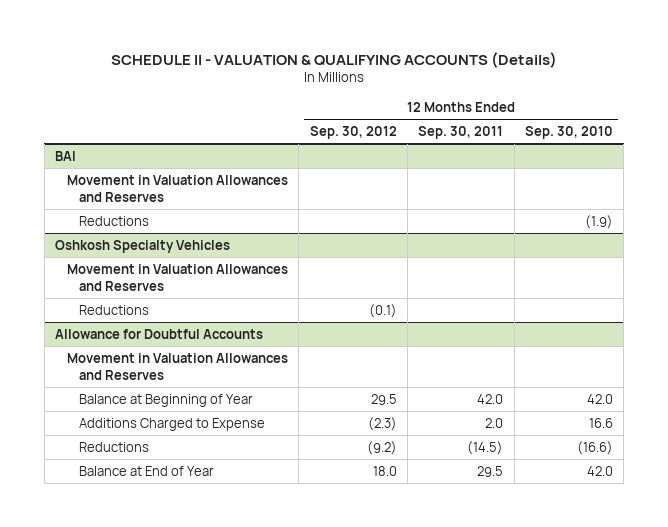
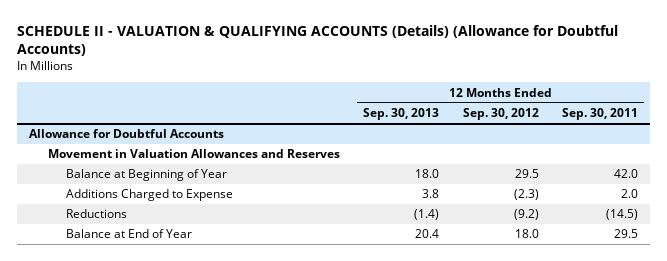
[111,51,558,68] SCHEDULE II - VALUATION & QUALIFYING ACCOUNTS (Details) -> [17,24,619,57] SCHEDULE II - VALUATION & QUALIFYING ACCOUNTS (Details) (Allowance for Doubtful Accounts)
[524,126,613,140] Sep. 30, 2010 -> none
none -> [363,108,440,121] Sep. 30, 2013
[55,150,77,161] BAI -> none
[66,174,288,202] Movement in Valuation Allowances and Reserves -> none
[78,215,149,226] Reductions -> none
[55,239,231,253] Oshkosh Specialty Vehicles -> none
[66,263,288,291] Movement in Valuation Allowances and Reserves -> none
[78,304,149,315] Reductions -> none

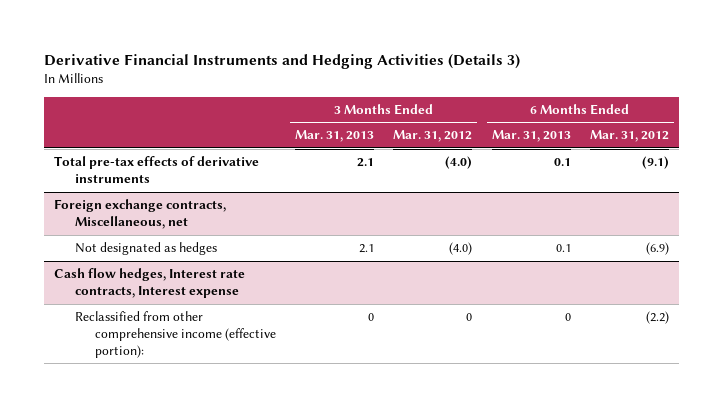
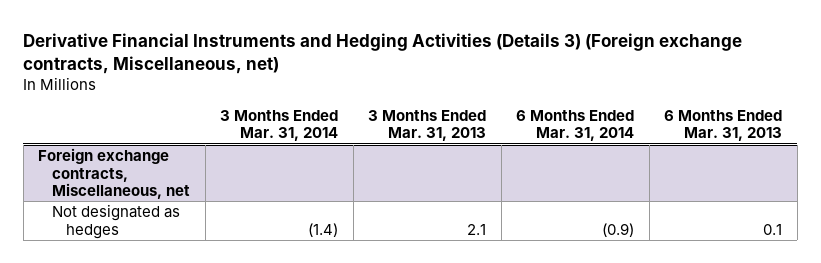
[44,54,521,70] Derivative Financial Instruments and Hedging Activities (Details 3) -> [23,32,743,74] Derivative Financial Instruments and Hedging Activities (Details 3) (Foreign exchange contracts, Miscellaneous, net)
[393,130,473,143] Mar. 31, 2012 -> none
[590,130,670,143] Mar. 31, 2012 -> none
none -> [220,109,339,142] 3 Months Ended Mar. 31, 2014
none -> [516,109,635,142] 6 Months Ended Mar. 31, 2014
[54,156,260,184] Total pre-tax effects of derivative instruments -> none
[54,268,246,299] Cash flow hedges, Interest rate contracts, Interest expense -> none
[74,311,276,358] Reclassified from other comprehensive income (effective portion): -> none

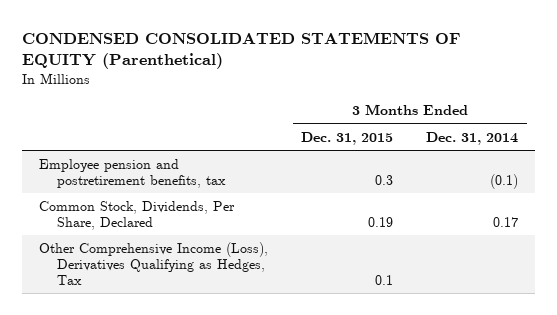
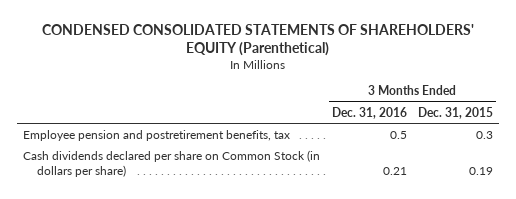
[22,31,462,70] CONDENSED CONSOLIDATED STATEMENTS OF EQUITY (Parenthetical) -> [42,23,475,56] CONDENSED CONSOLIDATED STATEMENTS OF SHAREHOLDERS' EQUITY (Parenthetical)
[426,131,519,145] Dec. 31, 2014 -> none
none -> [331,106,407,119] Dec. 31, 2016
[39,241,269,286] Other Comprehensive Income (Loss), Derivatives Qualifying as Hedges, Tax -> none
[39,200,236,230] Common Stock, Dividends, Per Share, Declared -> [22,149,320,178] Cash dividends declared per share on Common Stock (in dollars per share)

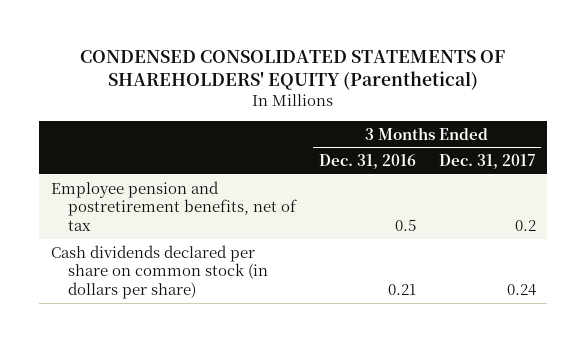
[418,106,494,119] Dec. 31, 2015 -> none
none -> [438,154,536,170] Dec. 31, 2017
[22,129,290,141] Employee pension and postretirement benefits, tax -> [50,180,298,231] Employee pension and postretirement benefits, net of tax
[22,149,320,178] Cash dividends declared per share on Common Stock (in dollars per share) -> [50,244,269,299] Cash dividends declared per share on common stock (in dollars per share)

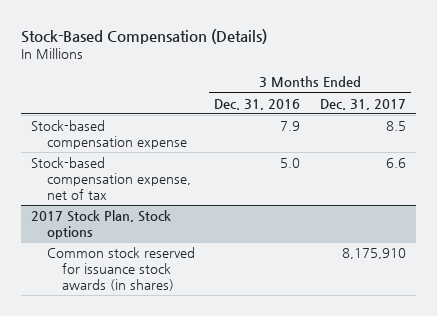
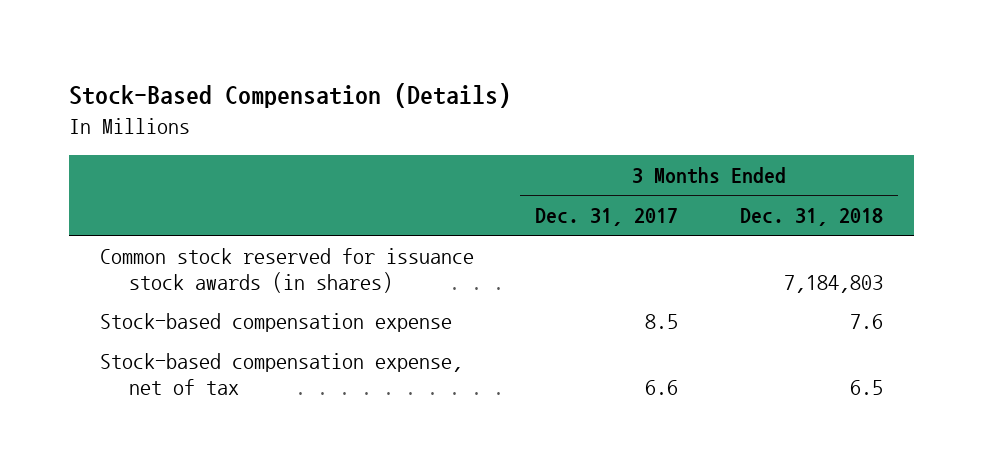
[214,98,301,110] Dec. 31, 2016 -> none
none -> [739,208,883,227] Dec. 31, 2018
none -> [99,248,474,293] Common stock reserved for issuance stock awards (in shares)
[30,210,171,240] 2017 Stock Plan, Stock options -> none
[46,247,195,292] Common stock reserved for issuance stock awards (in shares) -> none

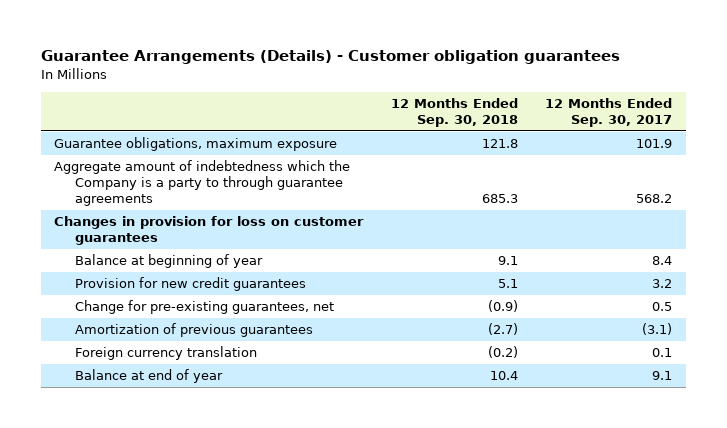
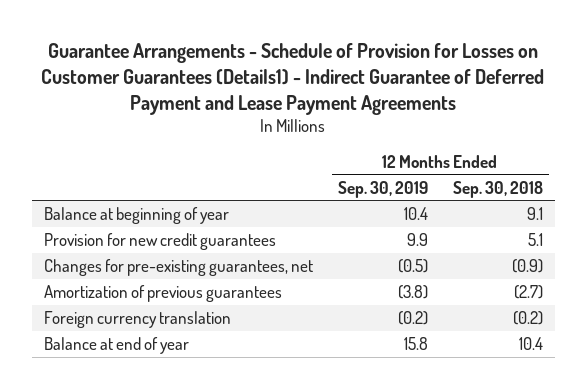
[40,50,620,65] Guarantee Arrangements (Details) - Customer obligation guarantees -> [41,42,545,115] Guarantee Arrangements - Schedule of Provision for Losses on Customer Guarantees (Details1) - Indirect Guarantee of Deferred Payment and Lease Payment Agreements
[545,98,673,128] 12 Months Ended Sep. 30, 2017 -> none
none -> [337,180,428,198] Sep. 30, 2019
[54,137,338,152] Guarantee obligations, maximum exposure -> none
[54,160,351,207] Aggregate amount of indebtedness which the Company is a party to through guarantee agreements -> none
[54,216,365,246] Changes in provision for loss on customer guarantees -> none
[75,300,335,315] Change for pre-existing guarantees, net -> [44,258,314,276] Changes for pre-existing guarantees, net

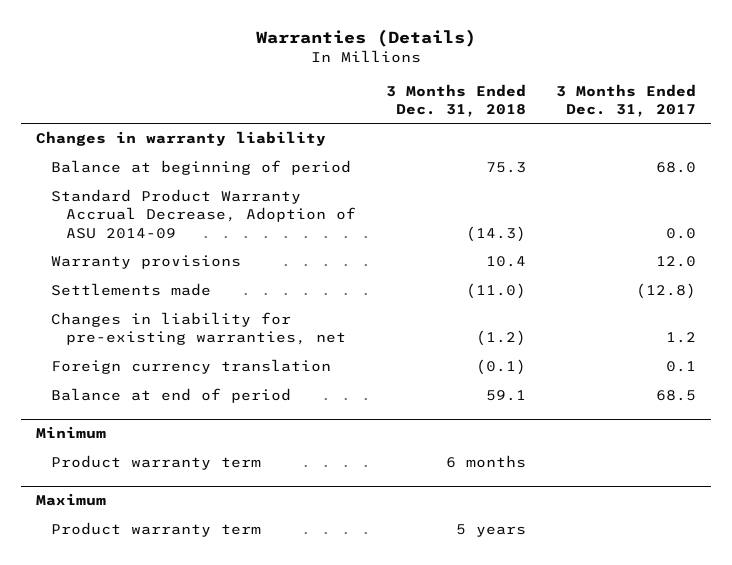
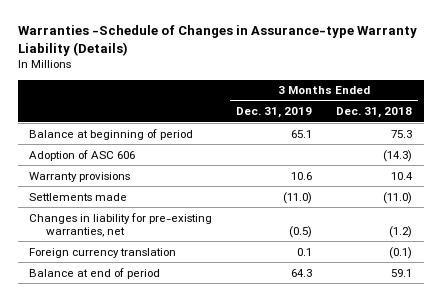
[255,29,476,48] Warranties (Details) -> [17,25,417,56] Warranties -Schedule of Changes in Assurance-type Warranty Liability (Details)
[555,83,696,117] 3 Months Ended Dec. 31, 2017 -> none
none -> [236,107,313,119] Dec. 31, 2019
[36,131,327,147] Changes in warranty liability -> none
[51,189,357,239] Standard Product Warranty Accrual Decrease, Adoption of ASU 2014-09 -> [29,149,136,161] Adoption of ASC 606
[36,426,107,440] Minimum -> none
[51,455,262,471] Product warranty term -> none
[36,493,107,507] Maximum -> none
[51,522,262,538] Product warranty term -> none

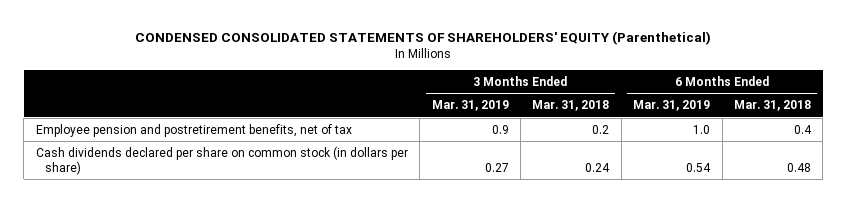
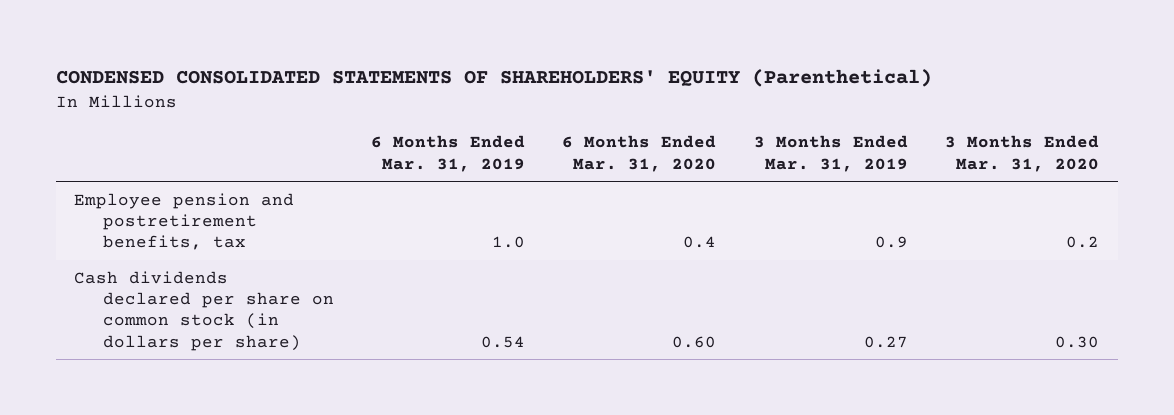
[532,100,610,112] Mar. 31, 2018 -> none
[734,100,812,112] Mar. 31, 2018 -> none
none -> [562,135,717,172] 6 Months Ended Mar. 31, 2020
none -> [945,135,1100,172] 3 Months Ended Mar. 31, 2020
[35,123,352,137] Employee pension and postretirement benefits, net of tax -> [74,192,295,251] Employee pension and postretirement benefits, tax

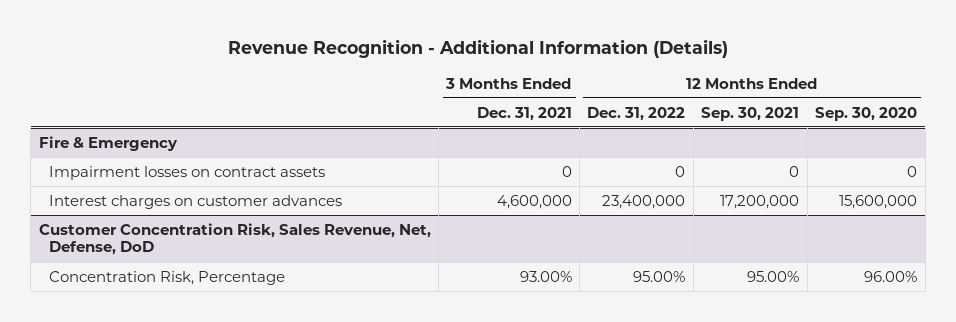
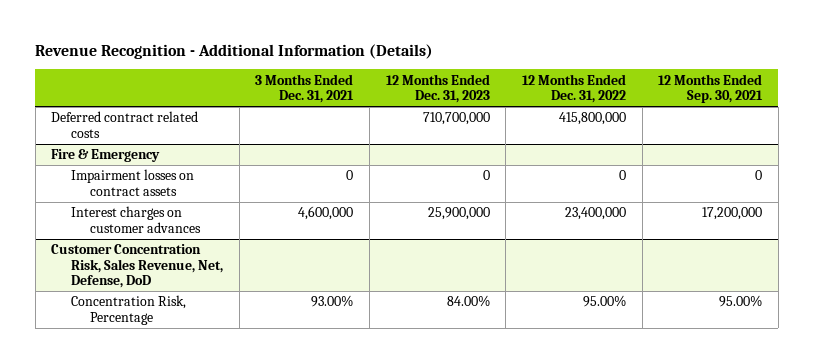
[815,106,918,121] Sep. 30, 2020 -> none
none -> [385,73,490,104] 12 Months Ended Dec. 31, 2023
none -> [51,111,199,138] Deferred contract related costs

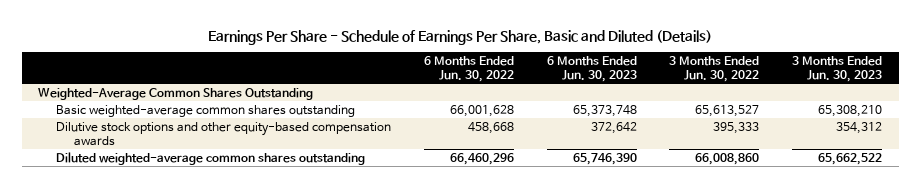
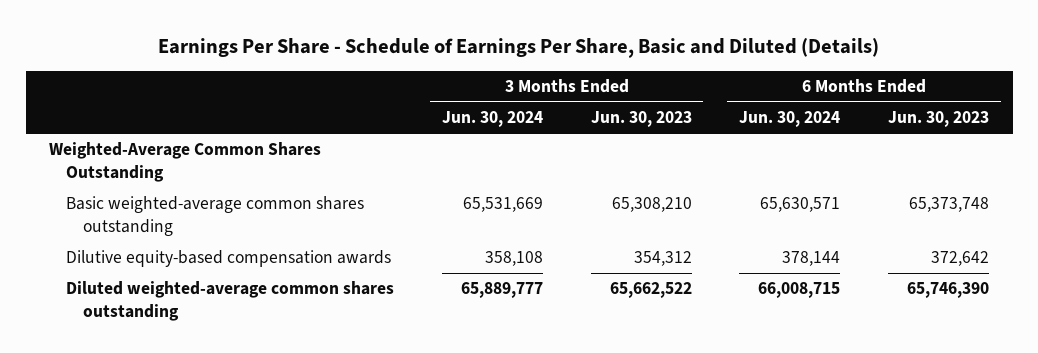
[423,56,514,83] 6 Months Ended Jun. 30, 2022 -> none
[669,56,760,83] 3 Months Ended Jun. 30, 2022 -> none
none -> [441,111,543,128] Jun. 30, 2024
none -> [739,111,841,128] Jun. 30, 2024
[56,121,392,146] Dilutive stock options and other equity-based compensation awards -> [65,250,391,268] Dilutive equity-based compensation awards

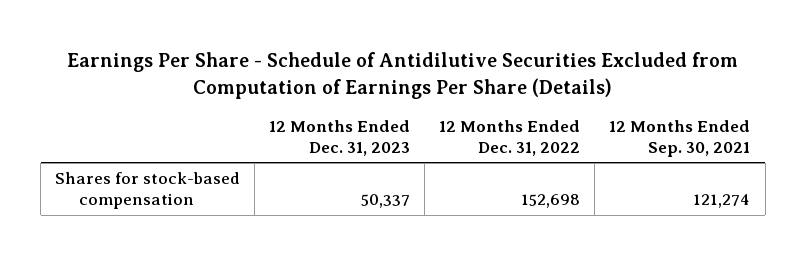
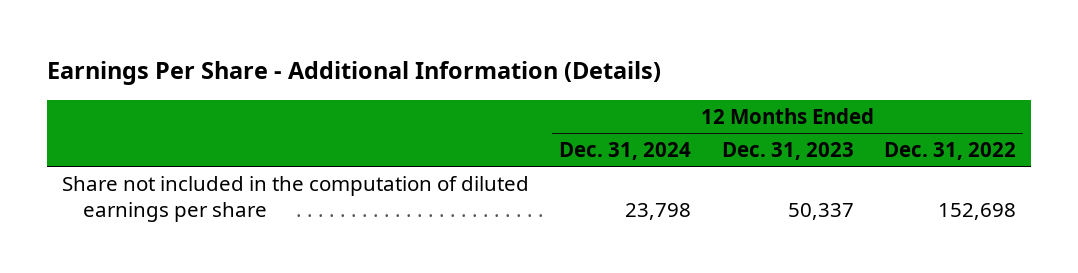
[66,52,738,99] Earnings Per Share - Schedule of Antidilutive Securities Excluded from Computation of Earnings Per Share (Details) -> [47,61,662,86] Earnings Per Share - Additional Information (Details)
[609,120,751,157] 12 Months Ended Sep. 30, 2021 -> none
none -> [559,142,692,161] Dec. 31, 2024
[55,172,241,209] Shares for stock-based compensation -> [62,176,530,223] Share not included in the computation of diluted earnings per share

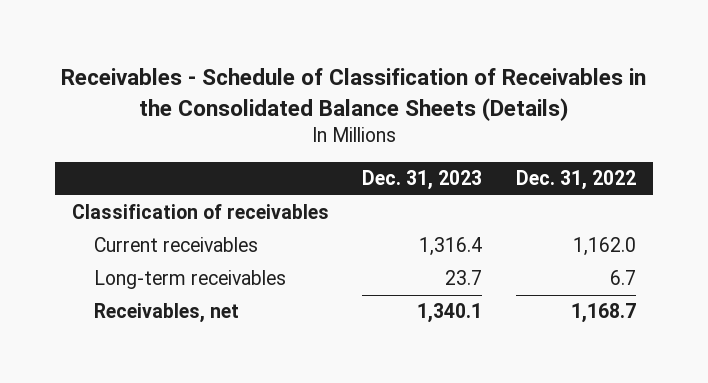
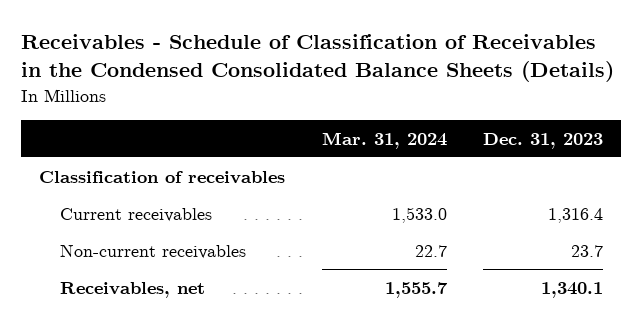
[60,68,646,121] Receivables - Schedule of Classification of Receivables in the Consolidated Balance Sheets (Details) -> [20,34,614,83] Receivables - Schedule of Classification of Receivables in the Condensed Consolidated Balance Sheets (Details)
[515,170,636,191] Dec. 31, 2022 -> none
none -> [321,131,447,149] Mar. 31, 2024
[93,270,286,290] Long-term receivables -> [59,243,246,259] Non-current receivables

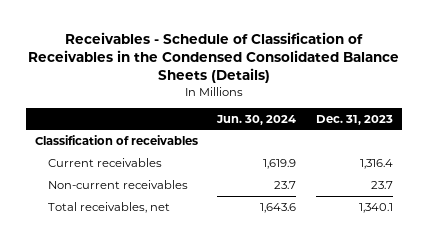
[321,131,447,149] Mar. 31, 2024 -> none
none -> [216,114,297,125] Jun. 30, 2024
[59,281,205,298] Receivables, net -> [48,201,171,213] Total receivables, net

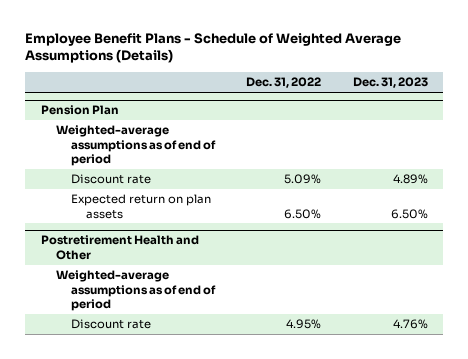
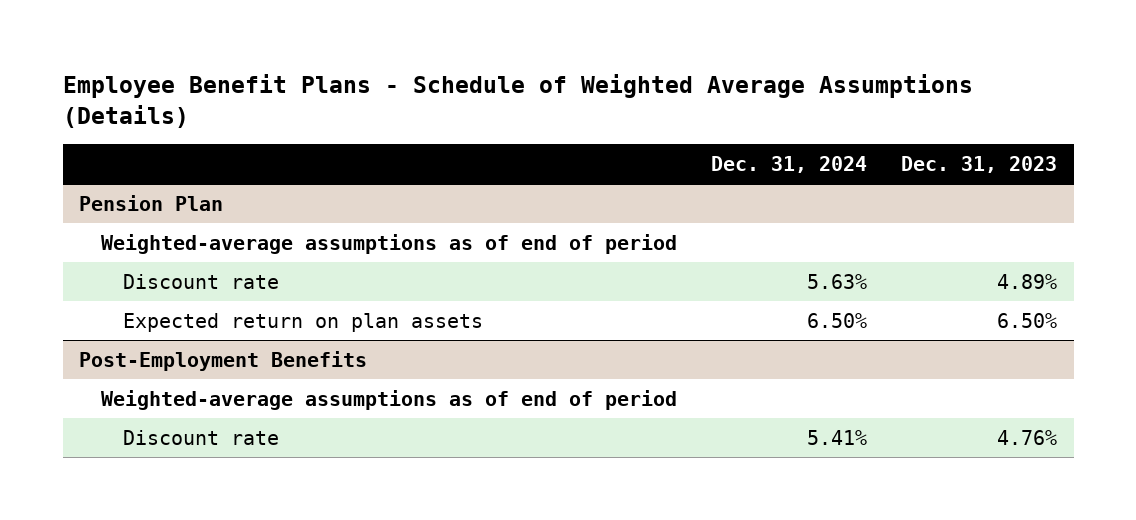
[246,77,322,89] Dec. 31, 2022 -> none
none -> [710,155,867,173] Dec. 31, 2024
[40,235,199,260] Postretirement Health and Other -> [79,350,368,371] Post-Employment Benefits

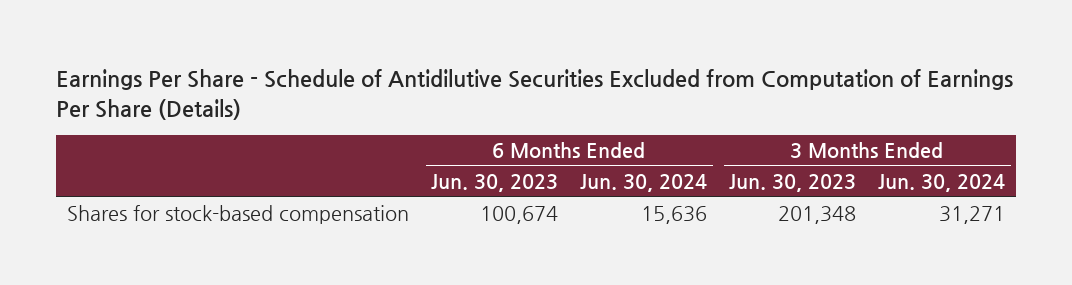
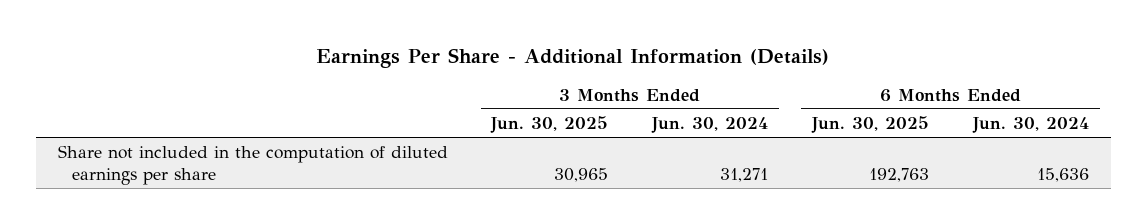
[56,68,1014,120] Earnings Per Share - Schedule of Antidilutive Securities Excluded from Computation of Earnings Per Share (Details) -> [316,47,830,68] Earnings Per Share - Additional Information (Details)
[431,174,559,193] Jun. 30, 2023 -> none
[729,174,857,193] Jun. 30, 2023 -> none
none -> [490,115,609,133] Jun. 30, 2025
none -> [811,115,930,133] Jun. 30, 2025
[67,205,410,225] Shares for stock-based compensation -> [57,145,448,185] Share not included in the computation of diluted earnings per share

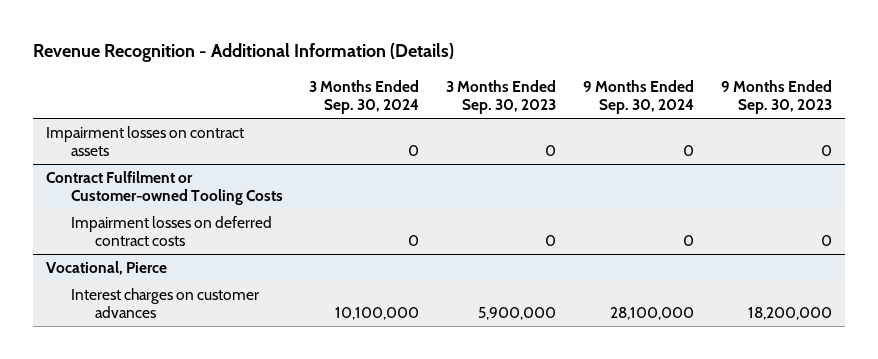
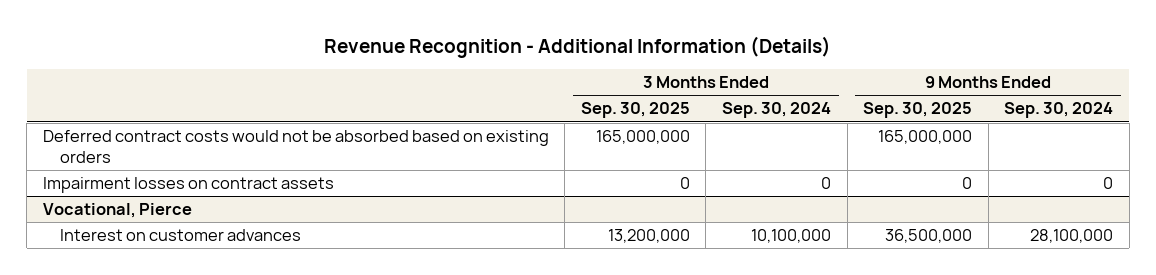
[446,79,557,114] 3 Months Ended Sep. 30, 2023 -> none
[721,79,833,114] 9 Months Ended Sep. 30, 2023 -> none
none -> [580,102,690,119] Sep. 30, 2025
none -> [863,102,973,119] Sep. 30, 2025
none -> [42,130,549,163] Deferred contract costs would not be absorbed based on existing orders
[46,171,283,206] Contract Fulfilment or Customer-owned Tooling Costs -> none
[70,216,272,247] Impairment losses on deferred contract costs -> none
[70,288,259,319] Interest charges on customer advances -> [60,229,302,242] Interest on customer advances

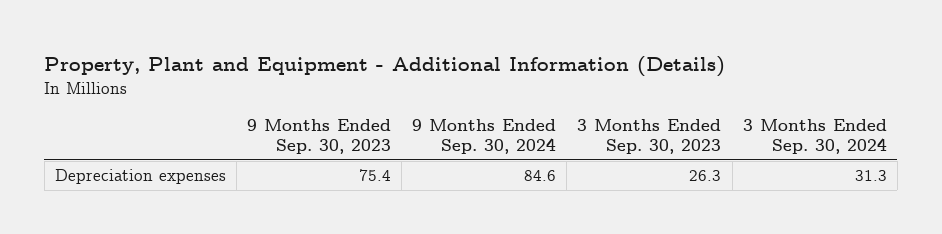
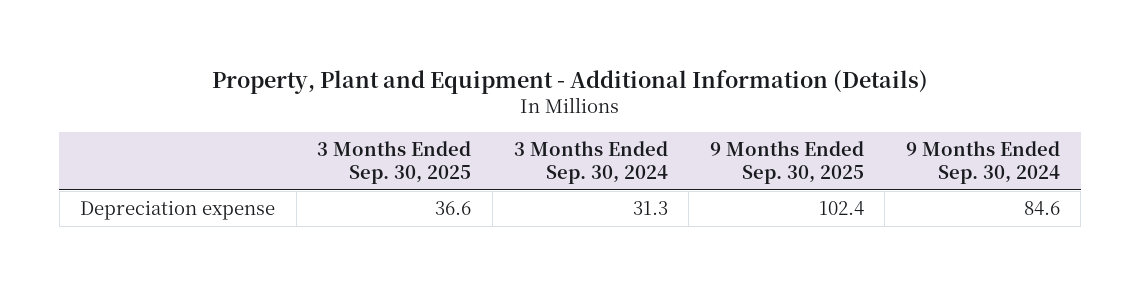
[247,119,392,155] 9 Months Ended Sep. 30, 2023 -> none
[577,119,722,155] 3 Months Ended Sep. 30, 2023 -> none
none -> [317,140,472,184] 3 Months Ended Sep. 30, 2025
none -> [709,140,864,184] 9 Months Ended Sep. 30, 2025
[54,169,226,185] Depreciation expenses -> [80,200,276,221] Depreciation expense

